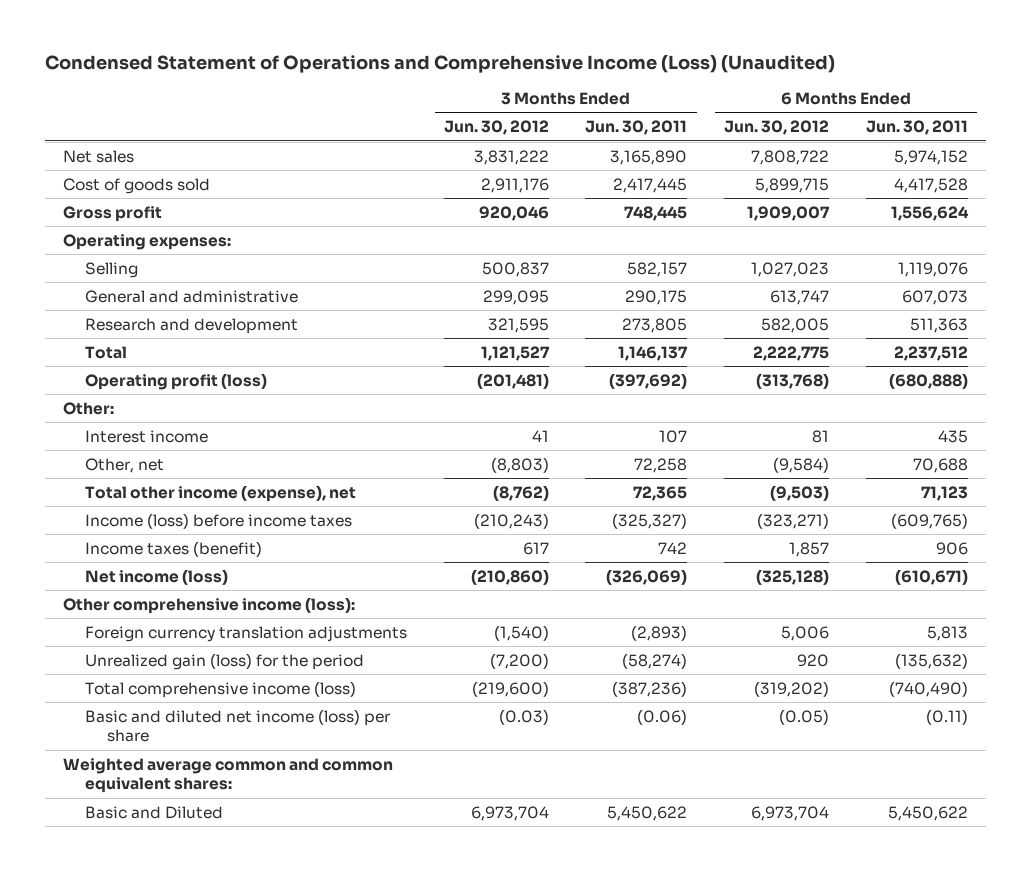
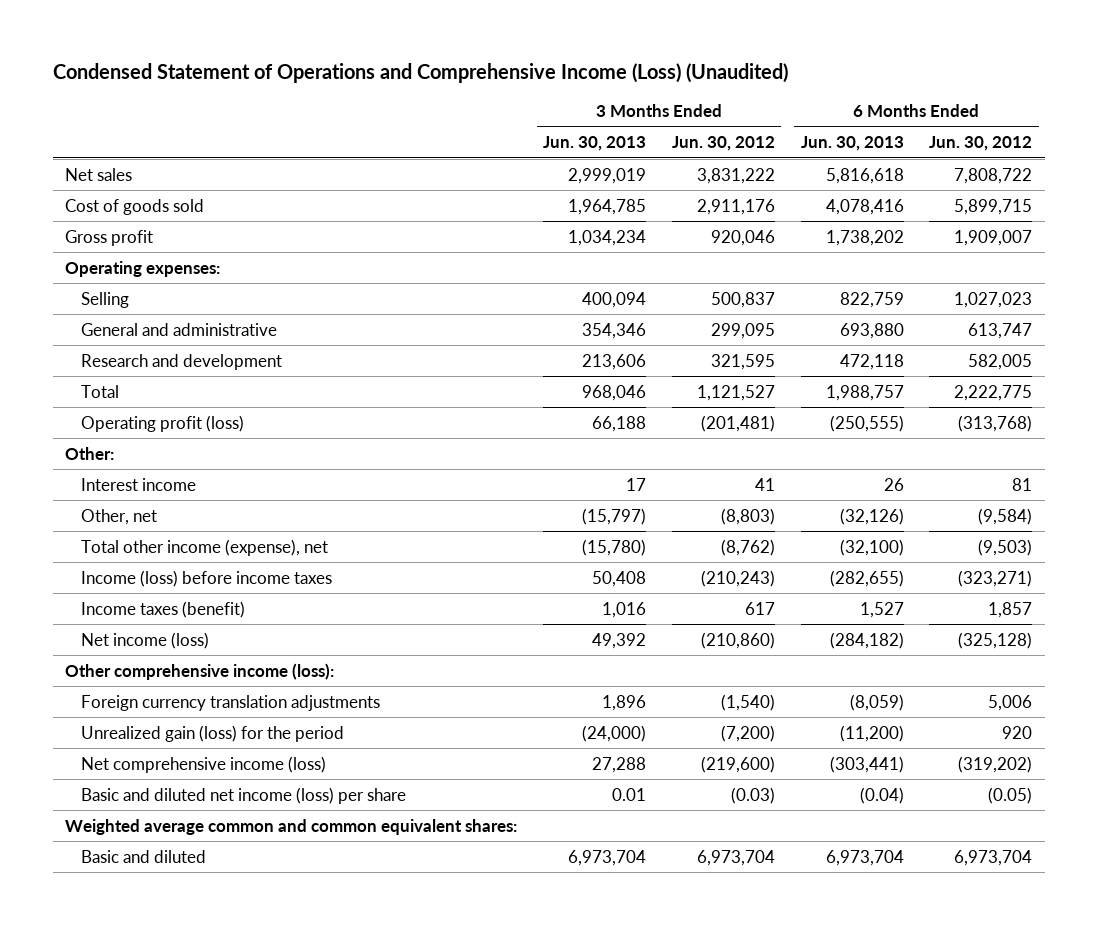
[585,120,688,136] Jun. 30, 2011 -> none
[865,120,968,136] Jun. 30, 2011 -> none
none -> [543,136,647,152] Jun. 30, 2013
none -> [800,136,904,152] Jun. 30, 2013
[85,680,357,698] Total comprehensive income (loss) -> [80,755,326,773] Net comprehensive income (loss)
[85,805,224,819] Basic and Diluted -> [80,849,206,863] Basic and diluted

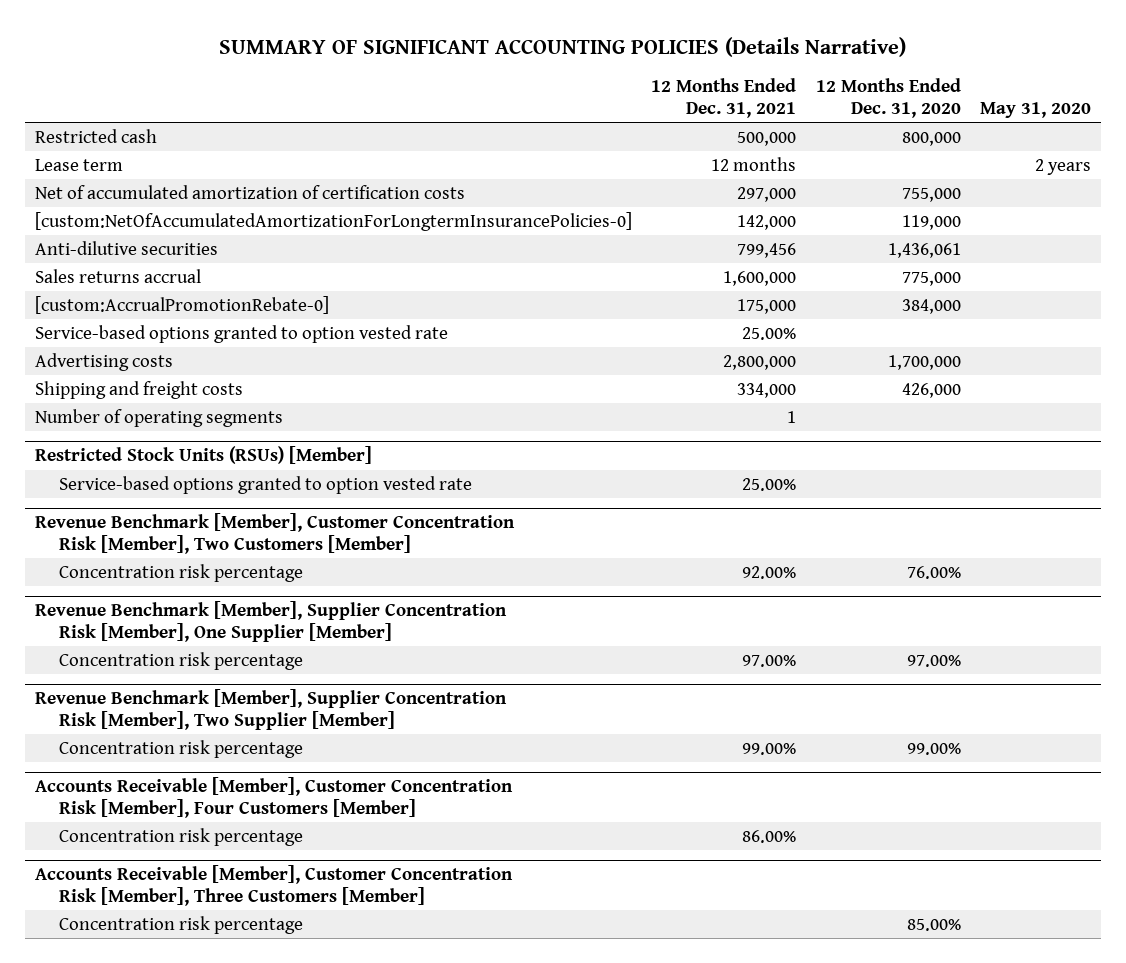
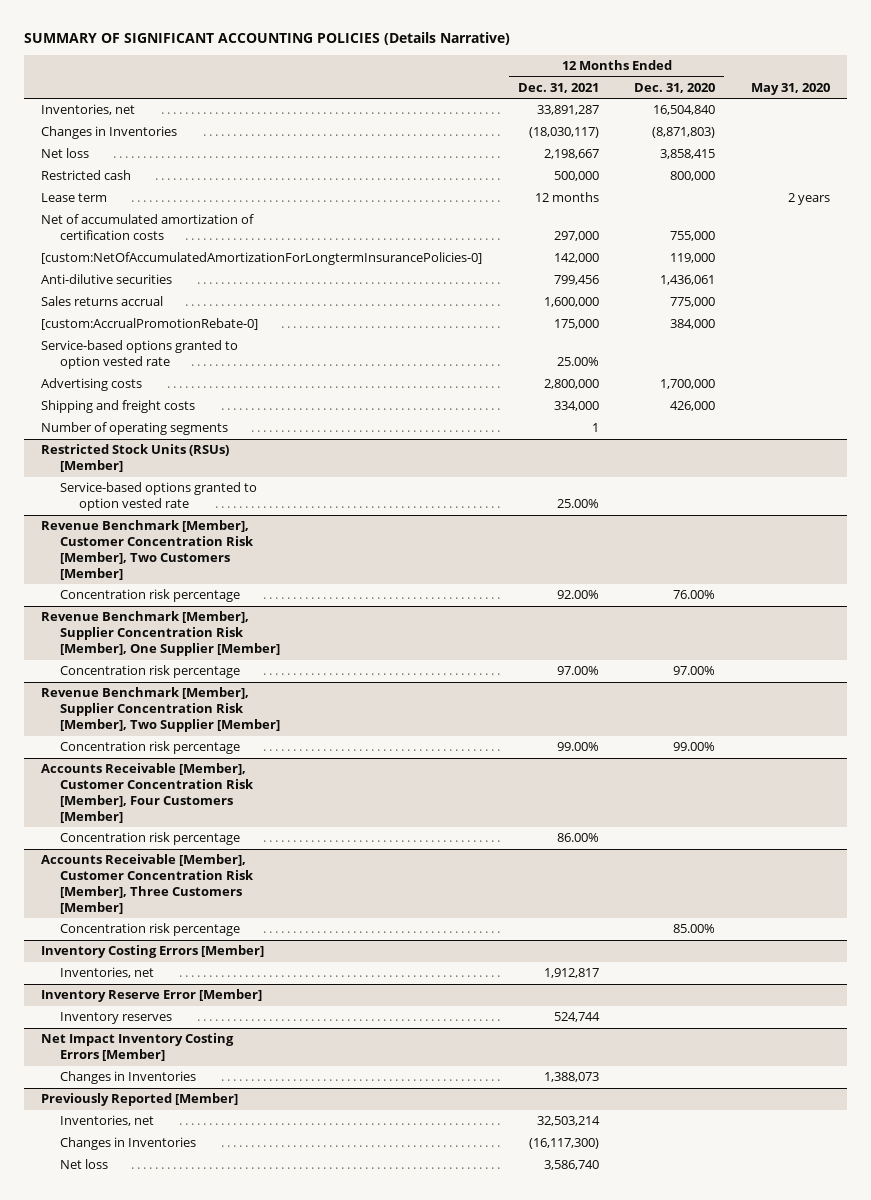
none -> [41,104,136,116] Inventories, net
none -> [41,126,178,140] Changes in Inventories
none -> [41,148,90,159] Net loss
none -> [41,945,265,959] Inventory Costing Errors [Member]
none -> [60,967,155,979] Inventories, net
none -> [41,989,263,1003] Inventory Reserve Error [Member]
none -> [60,1012,173,1025] Inventory reserves
none -> [41,1033,235,1062] Net Impact Inventory Costing Errors [Member]
none -> [60,1071,197,1085] Changes in Inventories
none -> [41,1093,239,1107] Previously Reported [Member]
none -> [60,1115,155,1127] Inventories, net
none -> [60,1137,197,1151] Changes in Inventories
none -> [60,1159,109,1170] Net loss

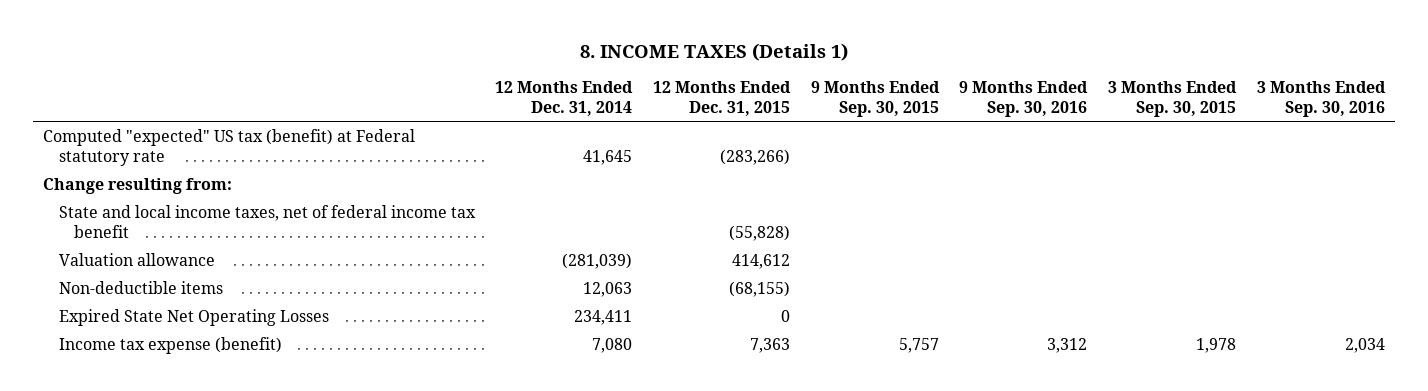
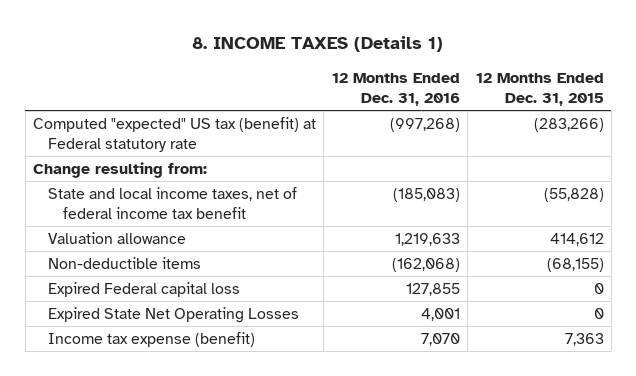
[495,81,634,117] 12 Months Ended Dec. 31, 2014 -> none
[810,81,940,118] 9 Months Ended Sep. 30, 2015 -> none
[959,81,1089,118] 9 Months Ended Sep. 30, 2016 -> none
[1108,81,1238,118] 3 Months Ended Sep. 30, 2015 -> none
[1256,81,1386,118] 3 Months Ended Sep. 30, 2016 -> none
none -> [331,72,460,106] 12 Months Ended Dec. 31, 2016
none -> [47,281,240,297] Expired Federal capital loss

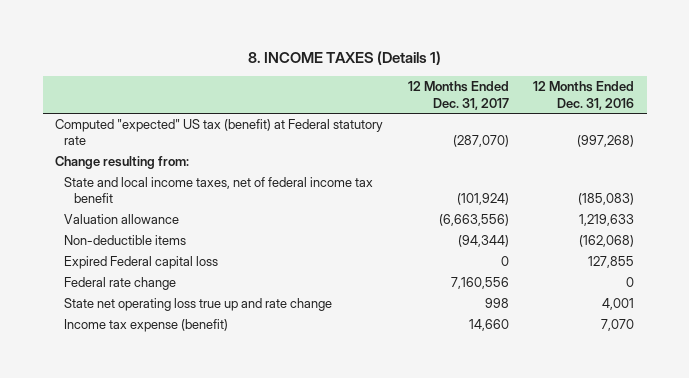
[475,72,604,106] 12 Months Ended Dec. 31, 2015 -> none
none -> [407,81,509,110] 12 Months Ended Dec. 31, 2017
none -> [64,277,177,291] Federal rate change
[47,306,299,323] Expired State Net Operating Losses -> [64,298,333,312] State net operating loss true up and rate change

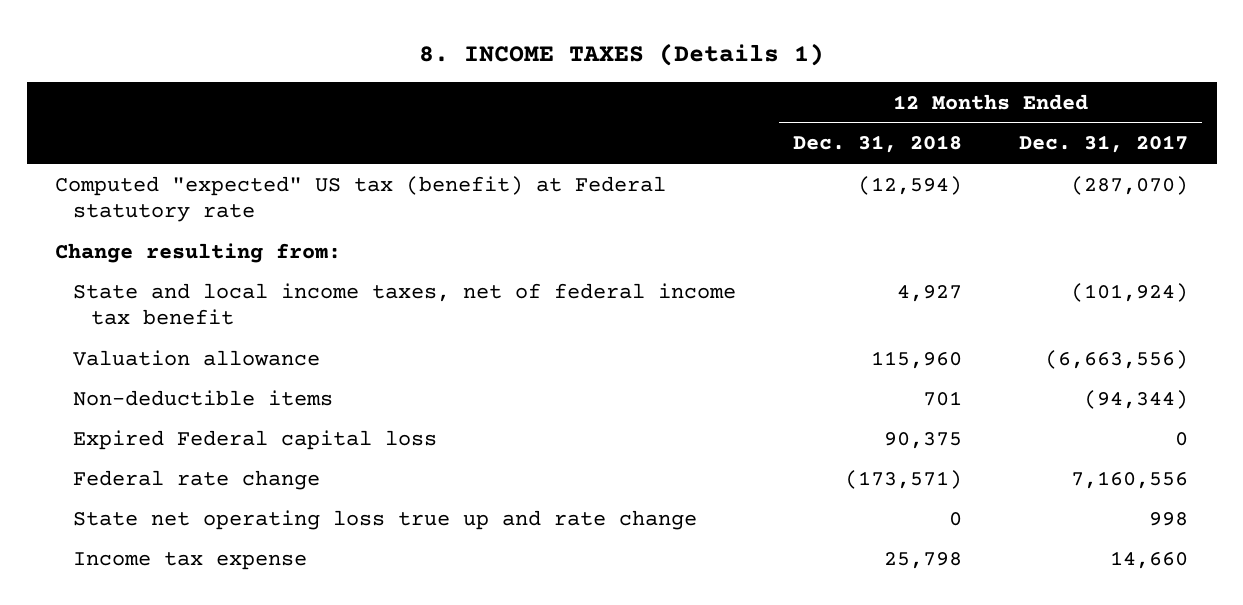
[533,81,635,110] 12 Months Ended Dec. 31, 2016 -> none
none -> [793,135,963,154] Dec. 31, 2018
[64,319,229,333] Income tax expense (benefit) -> [73,551,308,570] Income tax expense

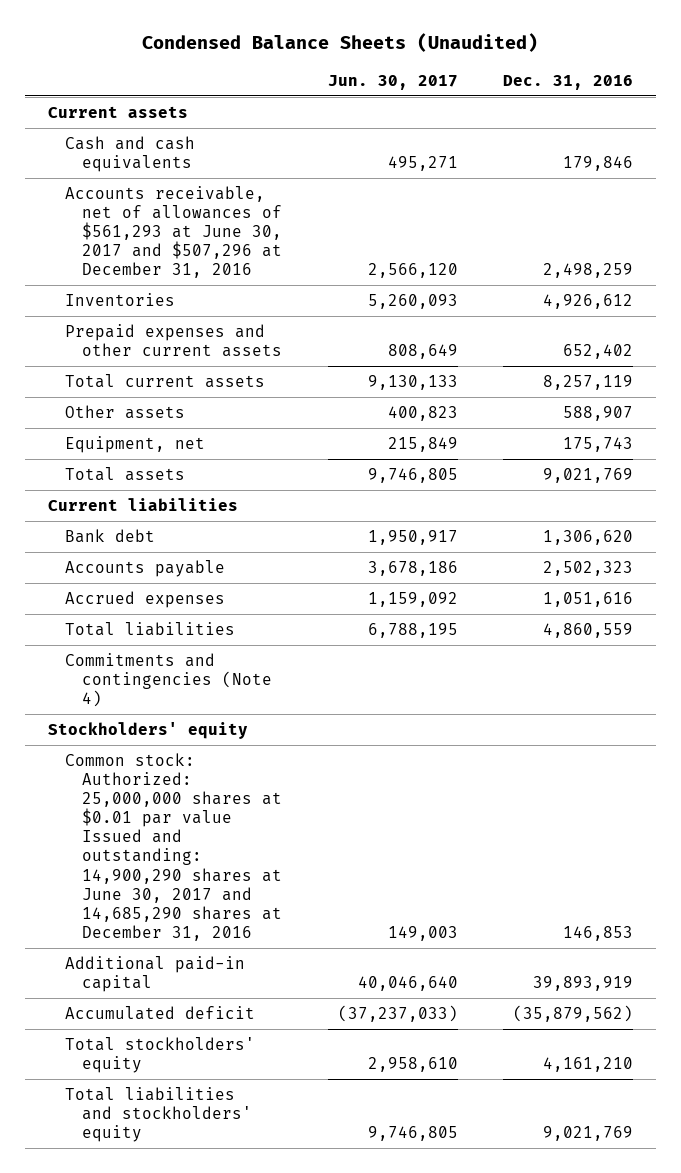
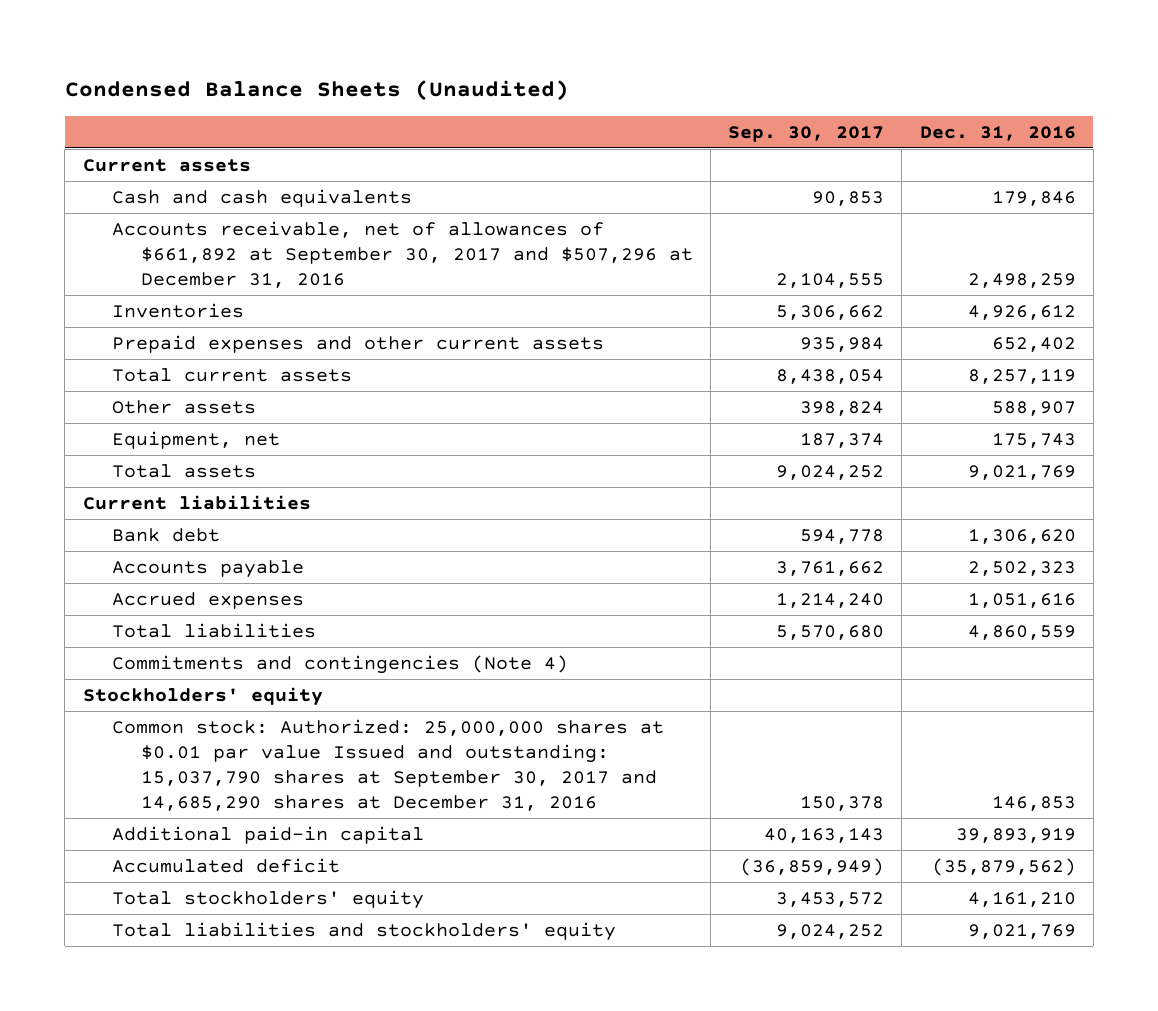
[327,74,458,90] Jun. 30, 2017 -> none
none -> [728,125,885,142] Sep. 30, 2017
[64,185,283,279] Accounts receivable, net of allowances of $561,293 at June 30, 2017 and $507,296 at December 31, 2016 -> [111,220,693,288] Accounts receivable, net of allowances of $661,892 at September 30, 2017 and $507,296 at December 31, 2016
[64,752,283,942] Common stock: Authorized: 25,000,000 shares at $0.01 par value Issued and outstanding: 14,900,290 shares at June 30, 2017 and 14,685,290 shares at December 31, 2016 -> [111,718,664,812] Common stock: Authorized: 25,000,000 shares at $0.01 par value Issued and outstanding: 15,037,790 shares at September 30, 2017 and 14,685,290 shares at December 31, 2016

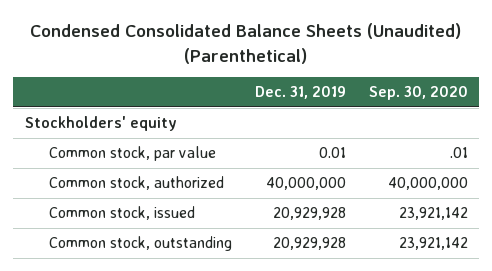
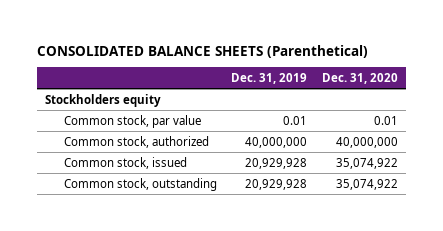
[30,23,462,64] Condensed Consolidated Balance Sheets (Unaudited) (Parenthetical) -> [37,44,369,58] CONSOLIDATED BALANCE SHEETS (Parenthetical)
[368,86,468,101] Sep. 30, 2020 -> none
none -> [322,72,399,84] Dec. 31, 2020
[24,116,177,132] Stockholders' equity -> [44,93,161,107] Stockholders equity

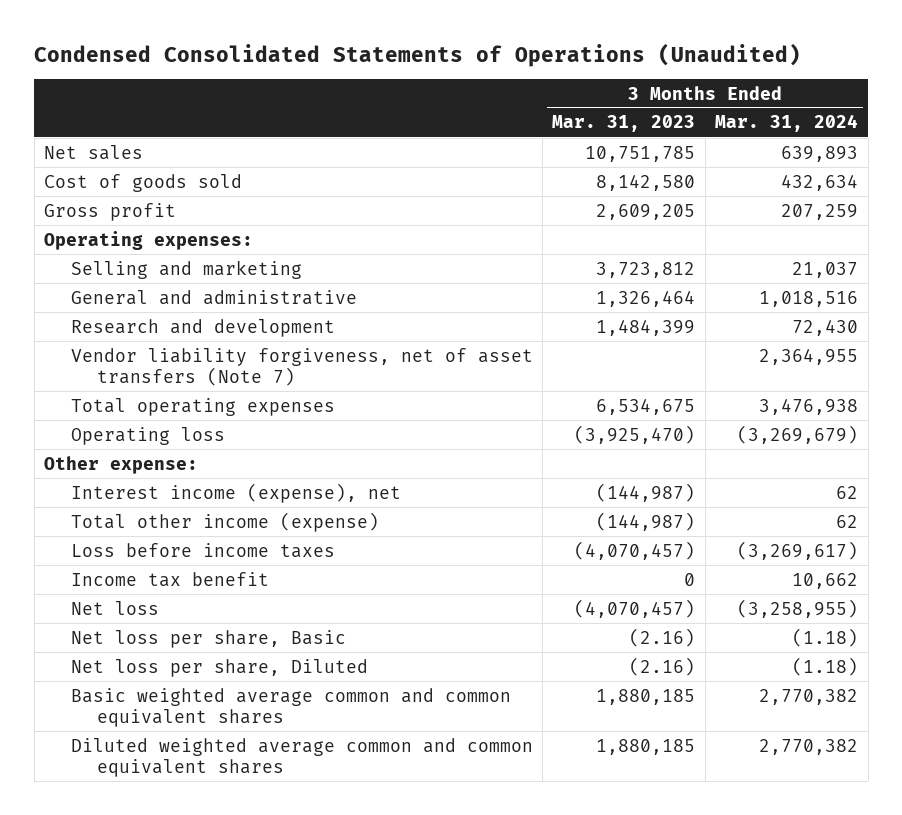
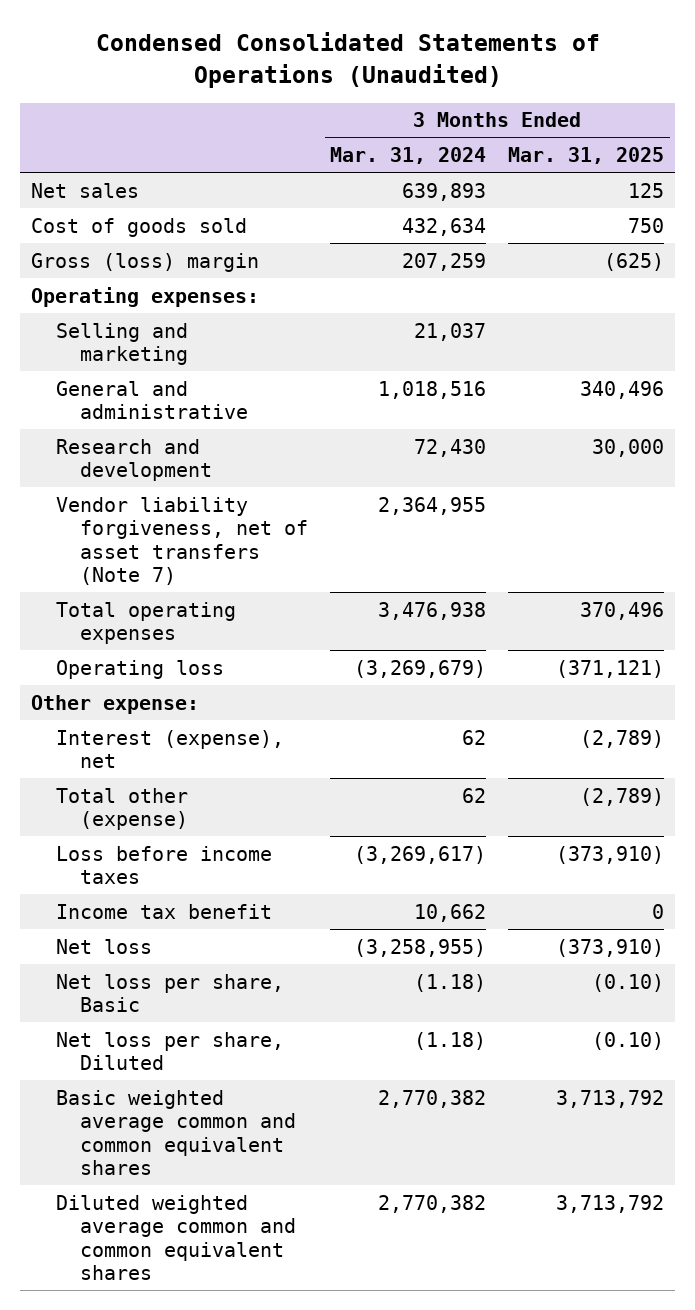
[552,115,696,133] Mar. 31, 2023 -> none
none -> [508,147,665,165] Mar. 31, 2025
[44,202,177,221] Gross profit -> [31,252,260,272] Gross (loss) margin
[70,482,401,503] Interest income (expense), net -> [55,729,284,769] Interest (expense), net
[70,511,379,532] Total other income (expense) -> [55,787,189,831] Total other (expense)

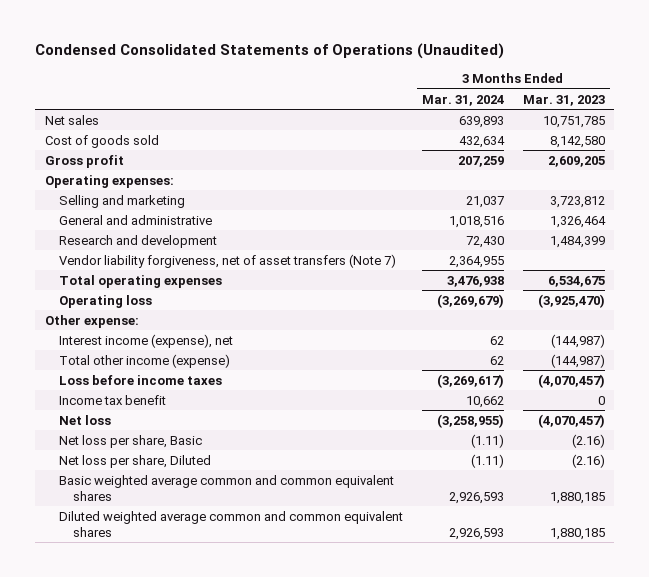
[508,147,665,165] Mar. 31, 2025 -> none
none -> [522,94,605,106] Mar. 31, 2023
[31,252,260,272] Gross (loss) margin -> [44,154,124,168] Gross profit
[55,729,284,769] Interest (expense), net -> [58,333,233,348] Interest income (expense), net
[55,787,189,831] Total other (expense) -> [58,353,230,368] Total other income (expense)
[414,973,487,992] (1.18) -> [470,433,504,448] (1.11)
[414,1031,487,1050] (1.18) -> [470,453,504,468] (1.11)
[378,1089,487,1108] 2,770,382 -> [448,491,504,504] 2,926,593
[378,1194,487,1213] 2,770,382 -> [448,527,504,540] 2,926,593

